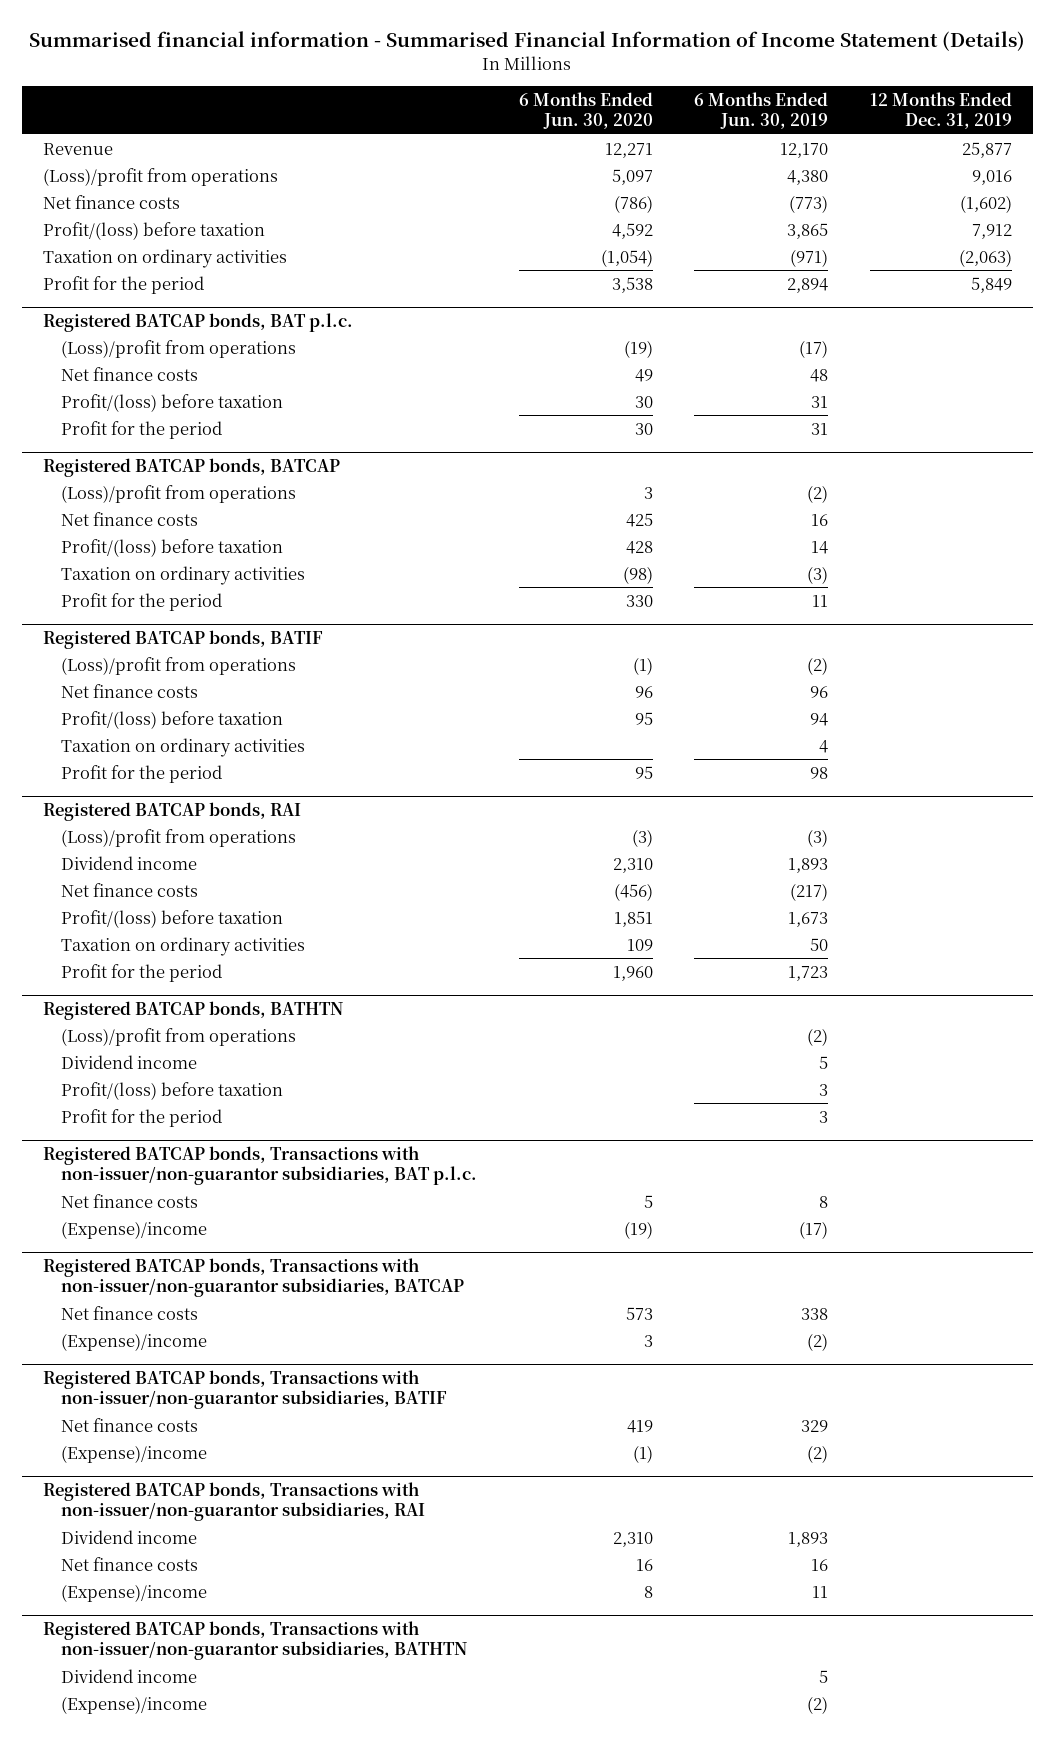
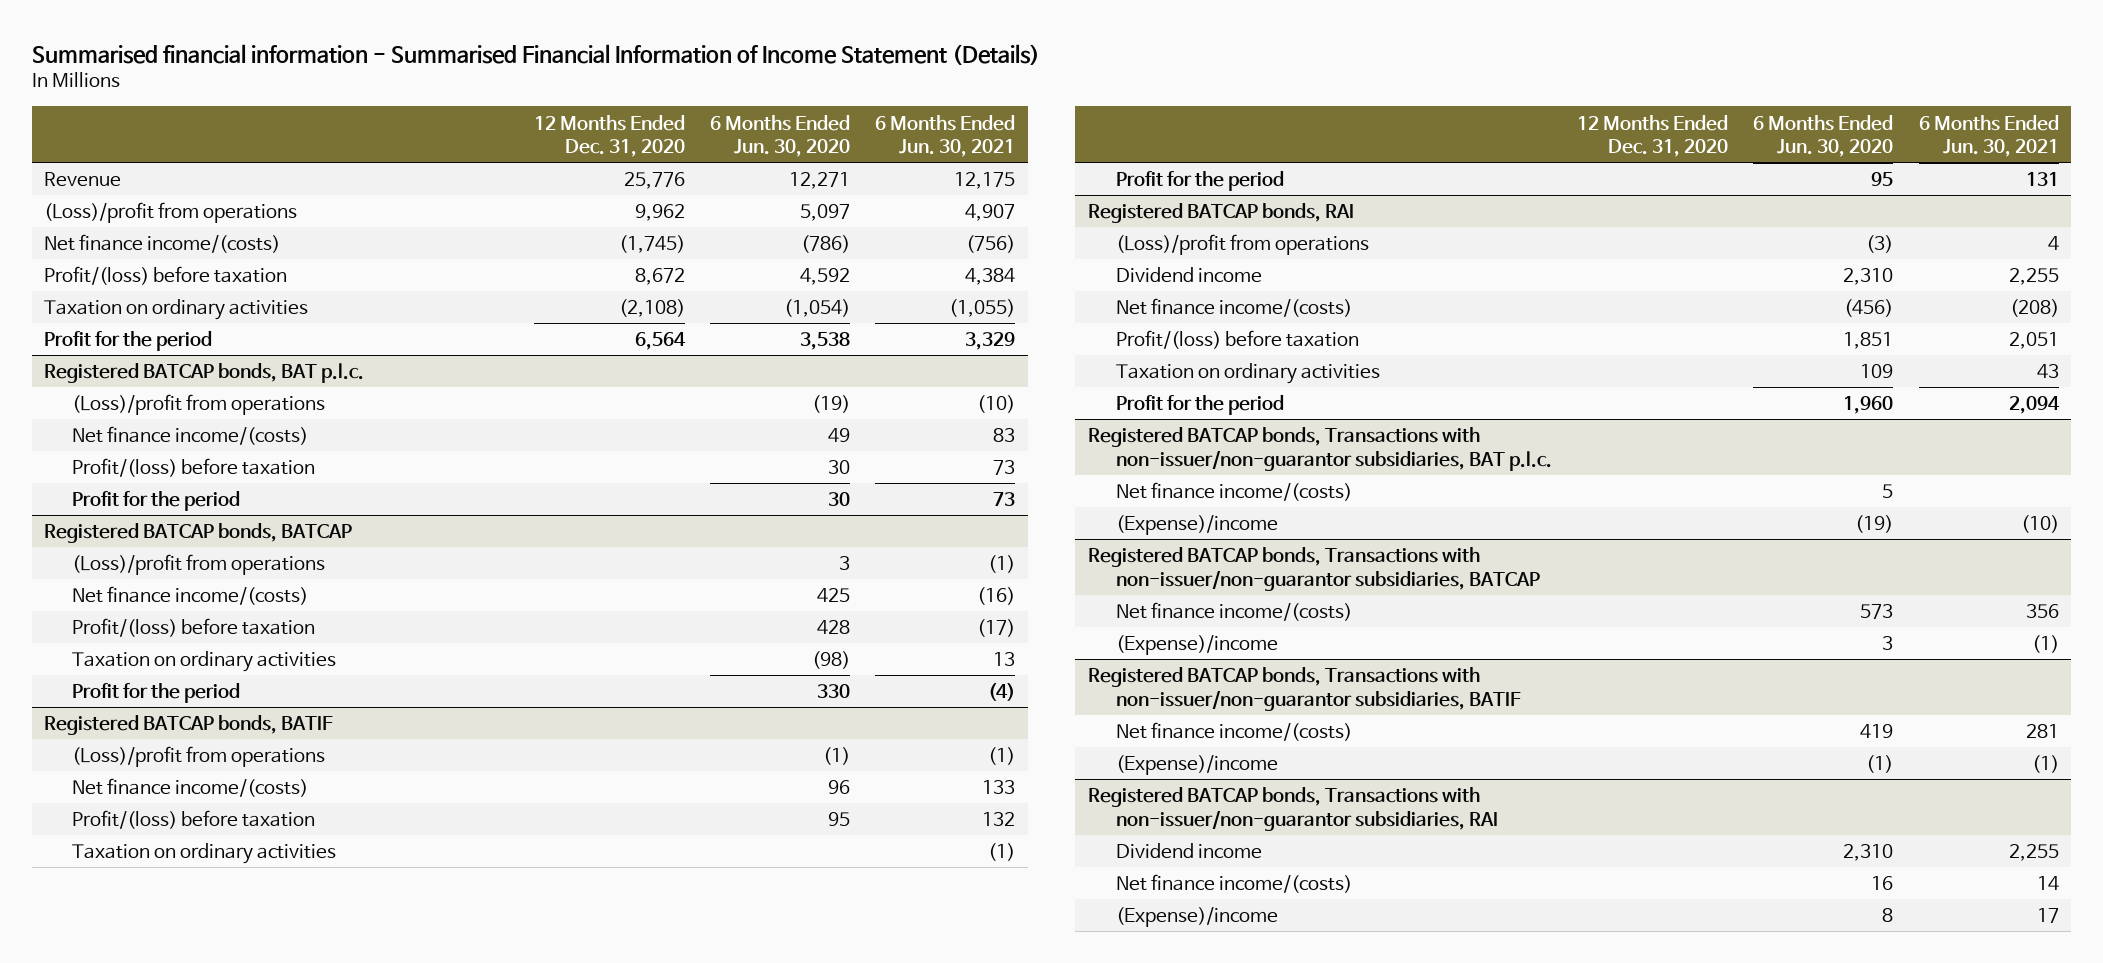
[694,92,829,130] 6 Months Ended Jun. 30, 2019 -> none
[870,92,1013,130] 12 Months Ended Dec. 31, 2019 -> none
none -> [533,114,685,158] 12 Months Ended Dec. 31, 2020
none -> [875,114,1016,158] 6 Months Ended Jun. 30, 2021
[42,194,180,209] Net finance costs -> [44,234,281,254] Net finance income/(costs)
[61,366,199,381] Net finance costs -> [72,426,309,446] Net finance income/(costs)
[61,511,199,526] Net finance costs -> [72,586,309,606] Net finance income/(costs)
[61,683,199,698] Net finance costs -> [72,778,309,798] Net finance income/(costs)
[61,882,199,897] Net finance costs -> [1116,298,1353,318] Net finance income/(costs)
[42,1000,343,1020] Registered BATCAP bonds, BATHTN -> none
[61,1027,297,1046] (Loss)/profit from operations -> none
[61,1054,198,1069] Dividend income -> none
[61,1081,284,1100] Profit/(loss) before taxation -> none
[61,1108,223,1127] Profit for the period -> none
[61,1193,199,1208] Net finance costs -> [1116,482,1353,502] Net finance income/(costs)
[61,1305,199,1320] Net finance costs -> [1116,602,1353,622] Net finance income/(costs)
[61,1417,199,1432] Net finance costs -> [1116,722,1353,742] Net finance income/(costs)
[61,1556,199,1571] Net finance costs -> [1116,874,1353,894] Net finance income/(costs)
[42,1620,468,1660] Registered BATCAP bonds, Transactions with non-issuer/non-guarantor subsidiaries, BATHTN -> none
[61,1668,198,1683] Dividend income -> none
[61,1695,208,1714] (Expense)/income -> none

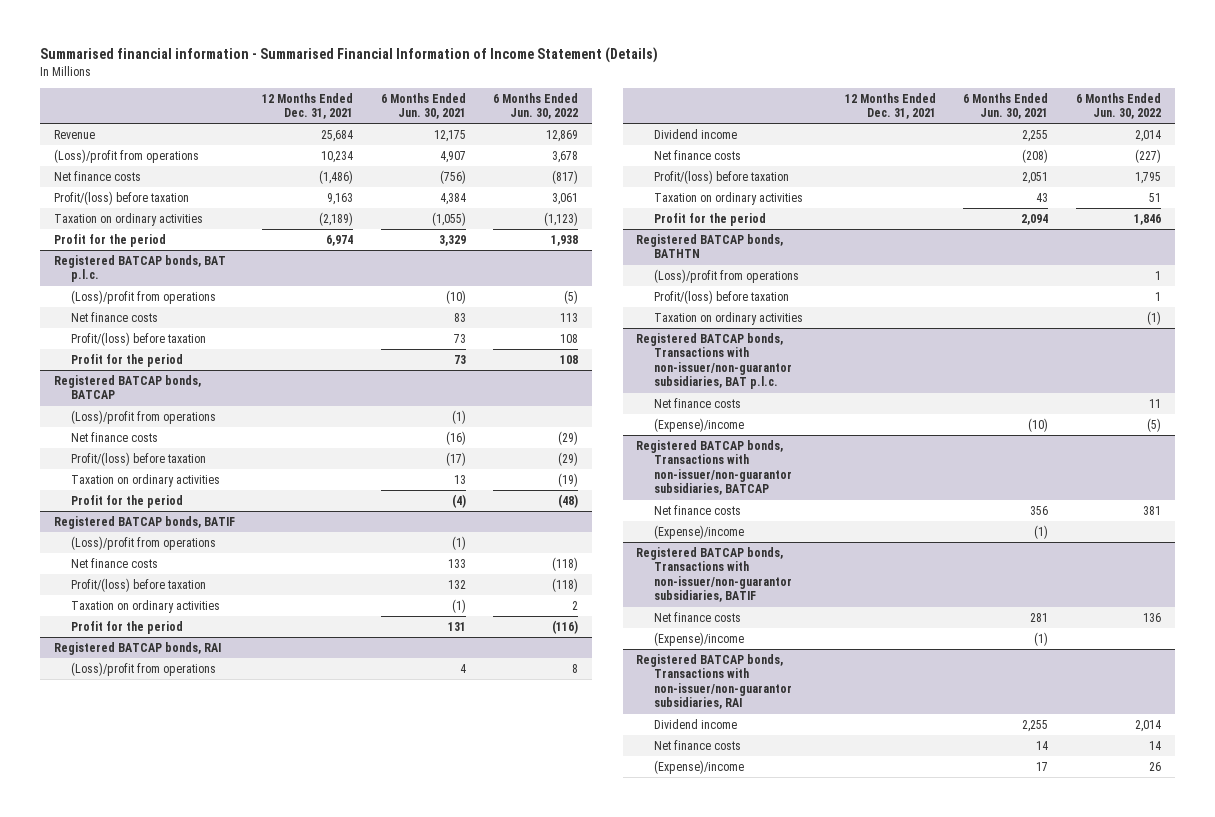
[533,114,685,158] 12 Months Ended Dec. 31, 2020 -> none
[709,114,850,158] 6 Months Ended Jun. 30, 2020 -> none
none -> [262,92,354,120] 12 Months Ended Dec. 31, 2021
none -> [493,92,579,120] 6 Months Ended Jun. 30, 2022
[44,234,281,254] Net finance income/(costs) -> [53,170,141,181] Net finance costs
[72,426,309,446] Net finance income/(costs) -> [71,311,159,322] Net finance costs
[72,586,309,606] Net finance income/(costs) -> [71,431,159,442] Net finance costs
[72,778,309,798] Net finance income/(costs) -> [71,557,159,568] Net finance costs
[1116,298,1353,318] Net finance income/(costs) -> [653,149,741,160] Net finance costs
none -> [636,233,784,259] Registered BATCAP bonds, BATHTN
none -> [653,268,799,283] (Loss)/profit from operations
none -> [653,289,789,304] Profit/(loss) before taxation
none -> [653,311,803,325] Taxation on ordinary activities
[1116,482,1353,502] Net finance income/(costs) -> [653,397,741,408] Net finance costs
[1116,602,1353,622] Net finance income/(costs) -> [653,504,741,515] Net finance costs
[1116,722,1353,742] Net finance income/(costs) -> [653,611,741,622] Net finance costs
[1116,874,1353,894] Net finance income/(costs) -> [653,739,741,750] Net finance costs

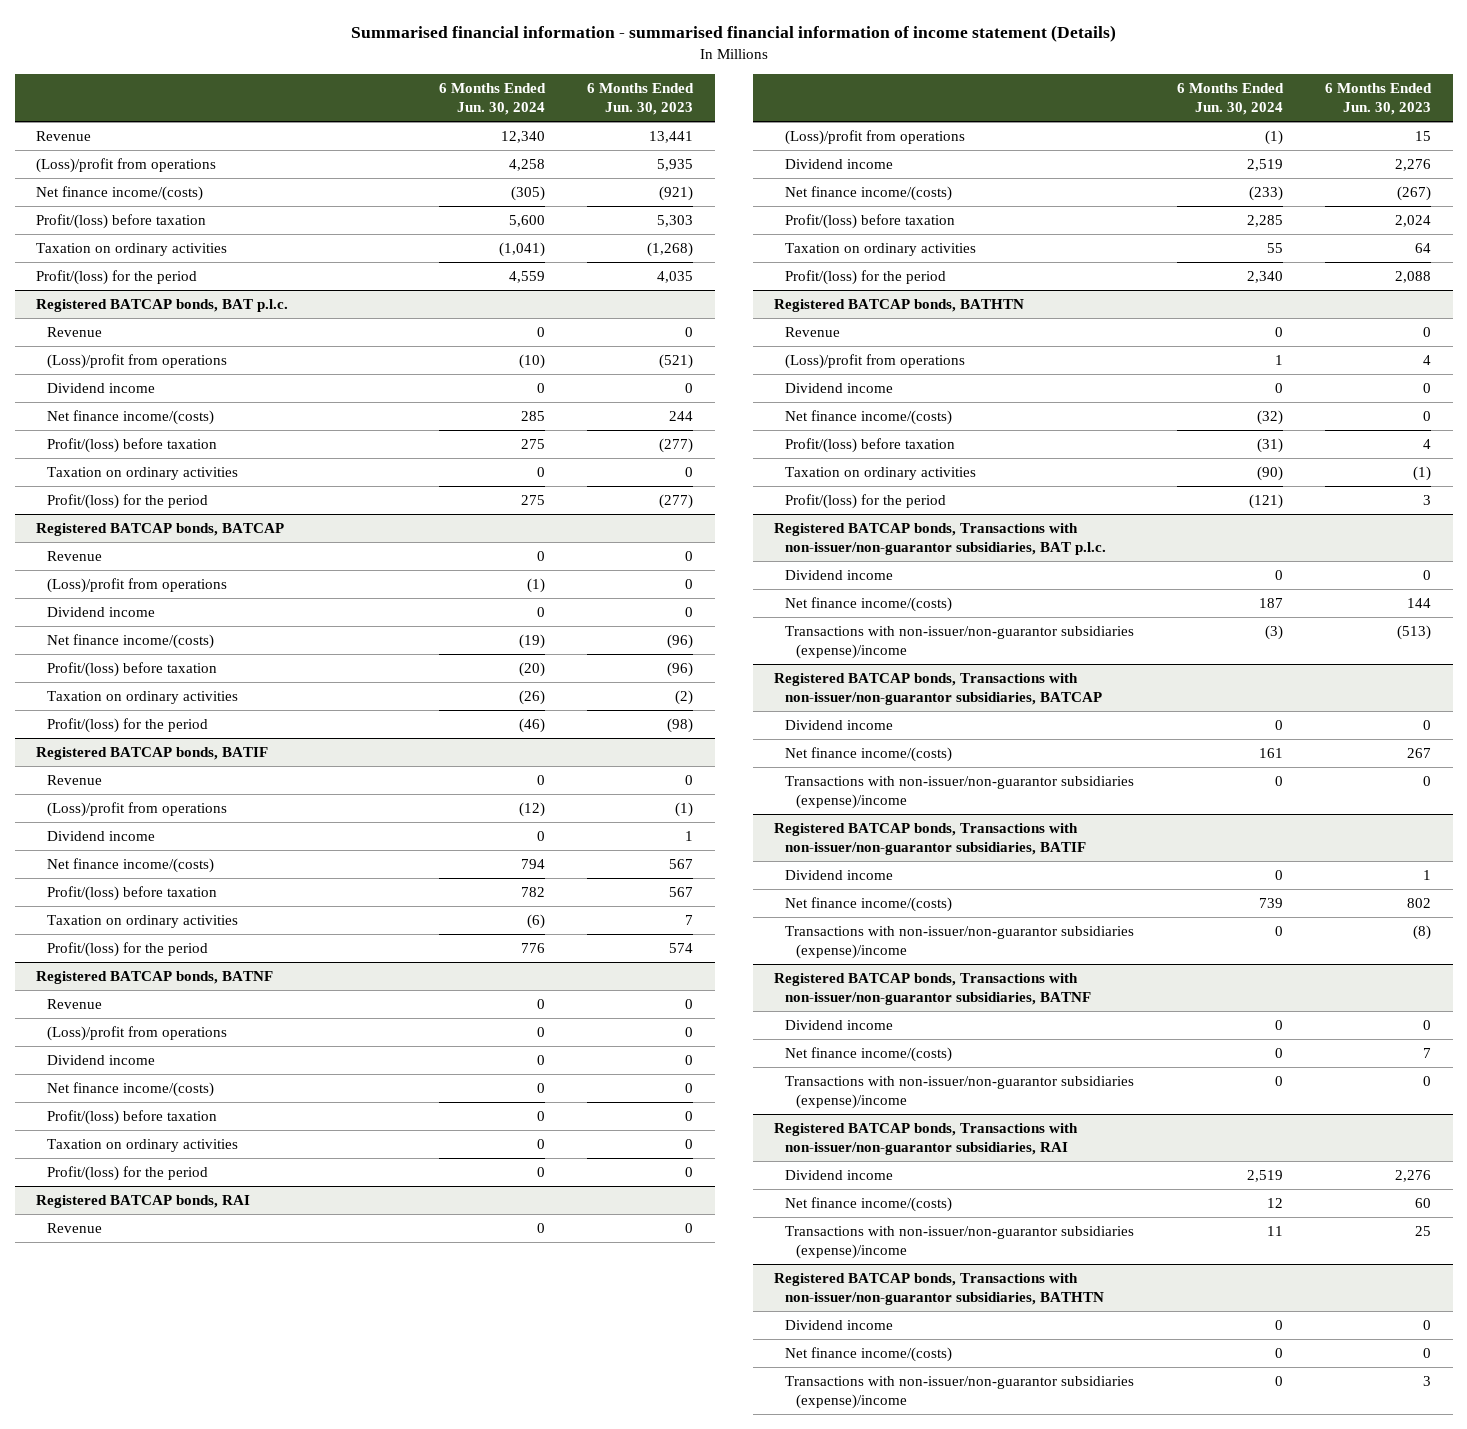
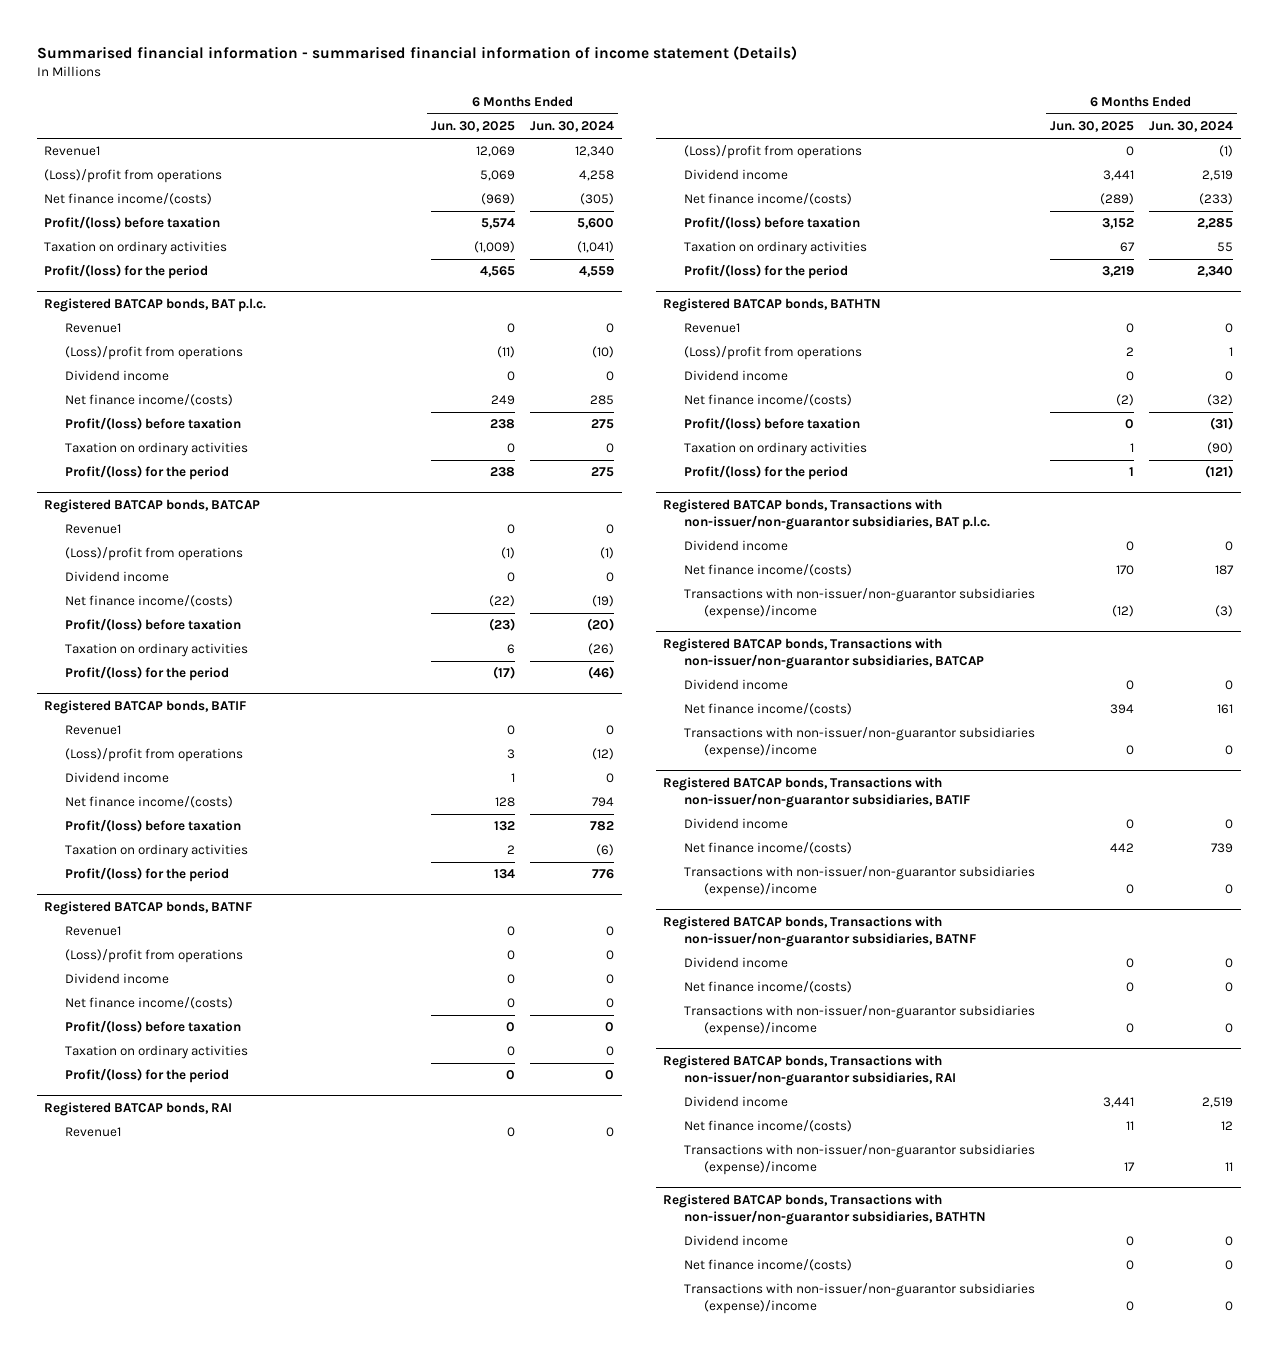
[587,82,695,116] 6 Months Ended Jun. 30, 2023 -> none
none -> [431,121,516,133] Jun. 30, 2025
[35,130,91,141] Revenue -> [44,146,101,157] Revenue1
[46,326,102,337] Revenue -> [64,323,121,334] Revenue1
[46,550,102,561] Revenue -> [64,524,121,535] Revenue1
[46,774,102,785] Revenue -> [64,725,121,736] Revenue1
[46,998,102,1009] Revenue -> [64,926,121,937] Revenue1
[46,1222,102,1233] Revenue -> [64,1127,121,1138] Revenue1
[784,326,840,337] Revenue -> [683,323,740,334] Revenue1

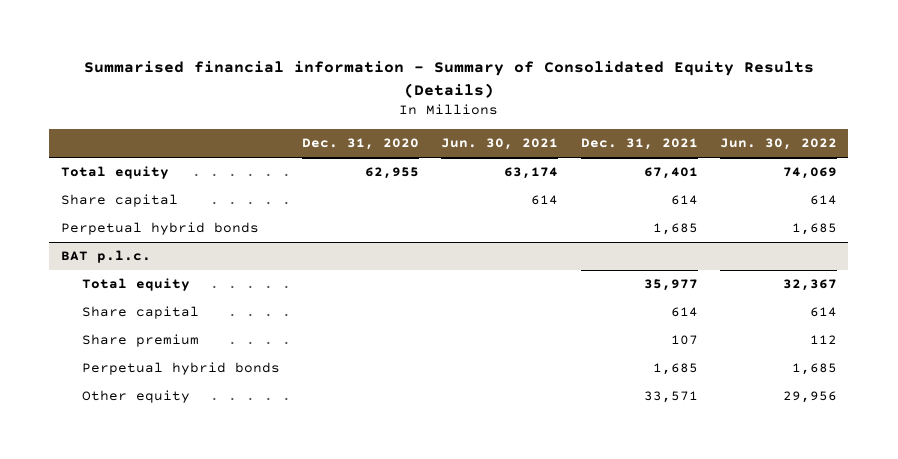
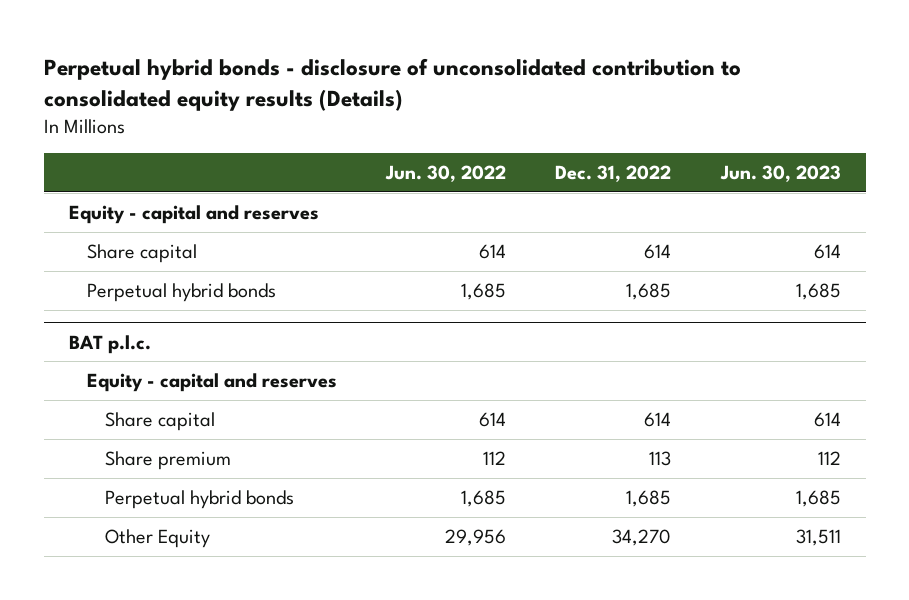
[83,60,814,98] Summarised financial information - Summary of Consolidated Equity Results (Details) -> [43,57,741,111] Perpetual hybrid bonds - disclosure of unconsolidated contribution to consolidated equity results (Details)
[301,138,419,151] Dec. 31, 2020 -> none
[441,138,559,151] Jun. 30, 2021 -> none
[580,138,698,151] Dec. 31, 2021 -> none
none -> [555,164,672,182] Dec. 31, 2022
none -> [719,164,841,182] Jun. 30, 2023
[60,166,169,180] Total equity -> none
none -> [68,205,319,225] Equity - capital and reserves
[81,278,190,292] Total equity -> none
none -> [86,373,337,393] Equity - capital and reserves
[81,390,190,404] Other equity -> [104,529,210,549] Other Equity

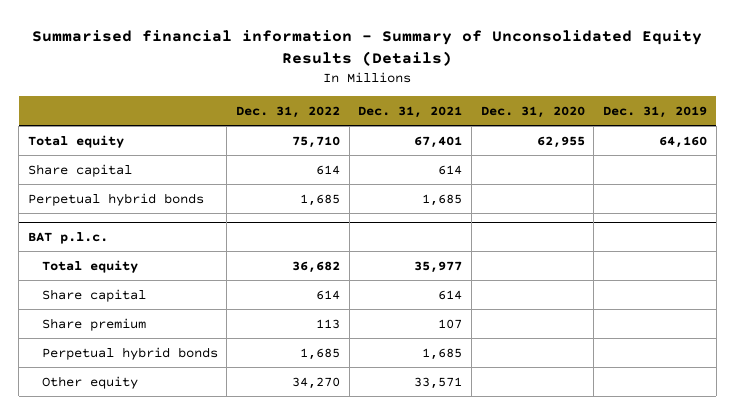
[43,57,741,111] Perpetual hybrid bonds - disclosure of unconsolidated contribution to consolidated equity results (Details) -> [32,29,703,66] Summarised financial information - Summary of Unconsolidated Equity Results (Details)
[385,164,507,182] Jun. 30, 2022 -> none
[719,164,841,182] Jun. 30, 2023 -> none
none -> [358,105,463,118] Dec. 31, 2021
none -> [480,105,585,118] Dec. 31, 2020
none -> [603,105,708,118] Dec. 31, 2019
[68,205,319,225] Equity - capital and reserves -> none
none -> [27,134,124,148] Total equity
[86,373,337,393] Equity - capital and reserves -> none
none -> [41,259,138,273] Total equity
[104,529,210,549] Other Equity -> [41,375,138,389] Other equity

